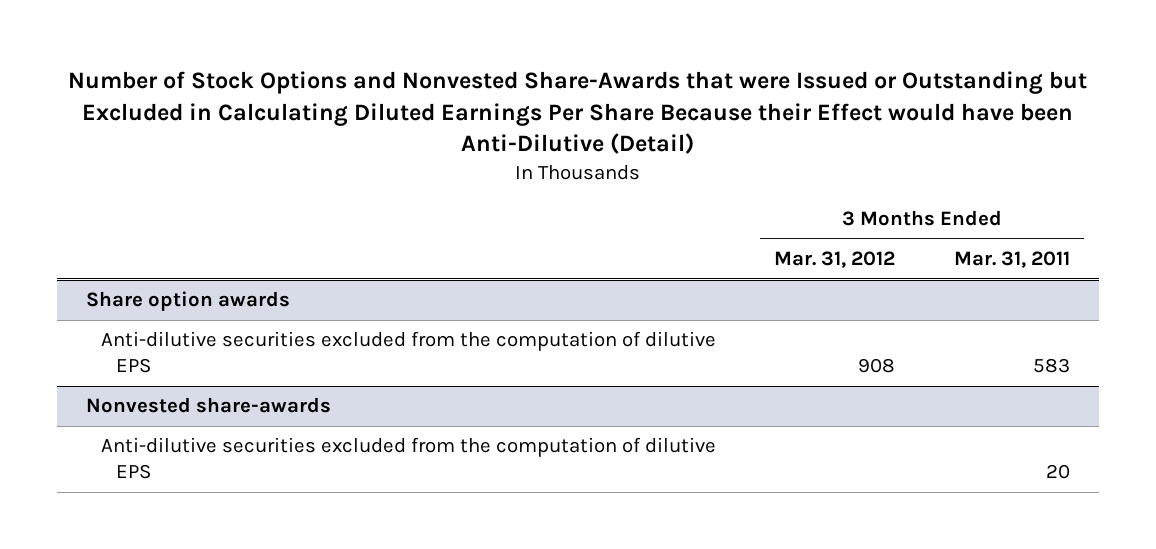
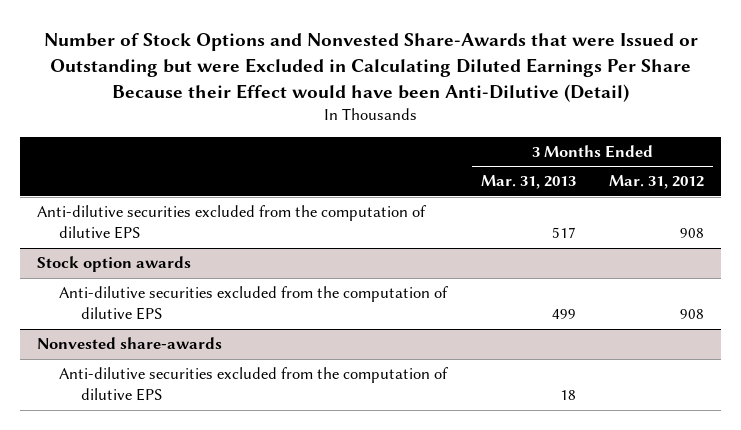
[67,71,1087,155] Number of Stock Options and Nonvested Share-Awards that were Issued or Outstanding but Excluded in Calculating Diluted Earnings Per Share Because their Effect would have been Anti-Dilutive (Detail) -> [43,32,698,102] Number of Stock Options and Nonvested Share-Awards that were Issued or Outstanding but were Excluded in Calculating Diluted Earnings Per Share Because their Effect would have been Anti-Dilutive (Detail)
[953,251,1070,269] Mar. 31, 2011 -> none
none -> [480,175,576,190] Mar. 31, 2013
none -> [37,205,427,240] Anti-dilutive securities excluded from the computation of dilutive EPS
[85,291,290,312] Share option awards -> [37,256,192,273] Stock option awards

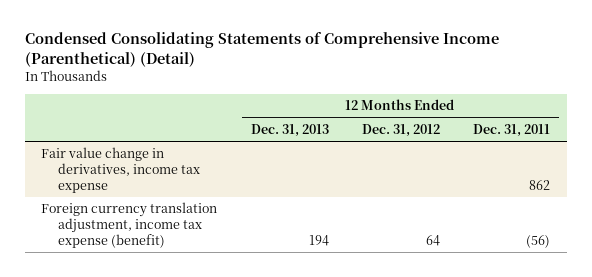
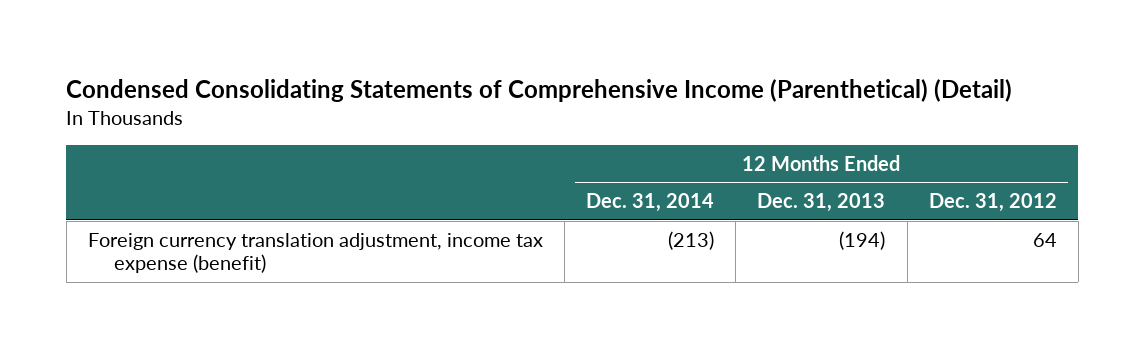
[473,124,551,138] Dec. 31, 2011 -> none
none -> [586,193,715,213] Dec. 31, 2014
[41,147,201,194] Fair value change in derivatives, income tax expense -> none
[308,235,329,247] 194 -> [839,230,886,250] (194)

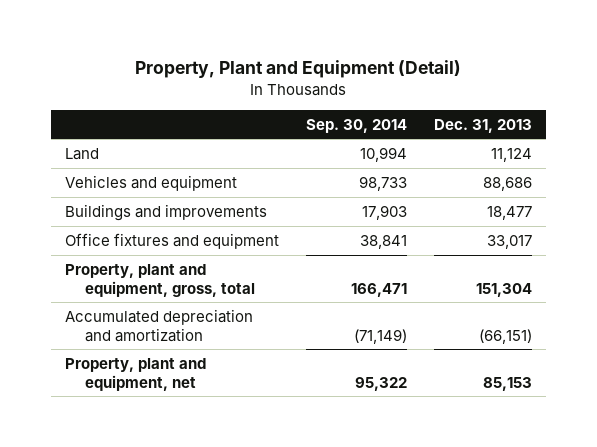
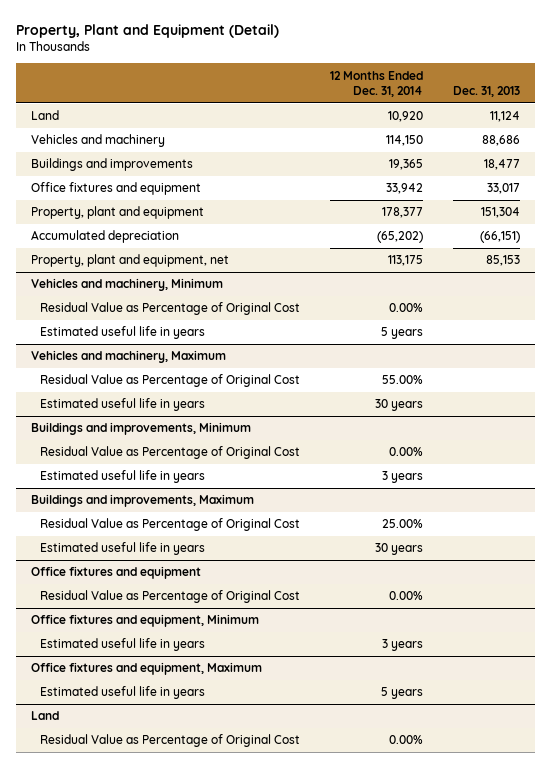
[305,118,407,133] Sep. 30, 2014 -> none
none -> [329,70,423,97] 12 Months Ended Dec. 31, 2014
[64,174,237,191] Vehicles and equipment -> [31,134,166,148] Vehicles and machinery
[64,263,256,297] Property, plant and equipment, gross, total -> [31,206,205,220] Property, plant and equipment
[64,308,253,342] Accumulated depreciation and amortization -> [31,230,180,244] Accumulated depreciation
none -> [31,278,224,292] Vehicles and machinery, Minimum
none -> [39,302,300,316] Residual Value as Percentage of Original Cost
none -> [39,326,205,340] Estimated useful life in years
none -> [31,350,227,364] Vehicles and machinery, Maximum
none -> [39,374,300,388] Residual Value as Percentage of Original Cost
none -> [39,398,205,412] Estimated useful life in years
none -> [31,422,252,436] Buildings and improvements, Minimum
none -> [39,446,300,460] Residual Value as Percentage of Original Cost
none -> [39,470,205,484] Estimated useful life in years
none -> [31,494,255,508] Buildings and improvements, Maximum
none -> [39,518,300,532] Residual Value as Percentage of Original Cost
none -> [39,542,205,556] Estimated useful life in years
none -> [31,566,202,580] Office fixtures and equipment
none -> [39,590,300,604] Residual Value as Percentage of Original Cost
none -> [31,614,260,628] Office fixtures and equipment, Minimum
none -> [39,638,205,652] Estimated useful life in years
none -> [31,662,263,676] Office fixtures and equipment, Maximum
none -> [39,686,205,700] Estimated useful life in years
none -> [31,711,60,721] Land
none -> [39,734,300,748] Residual Value as Percentage of Original Cost

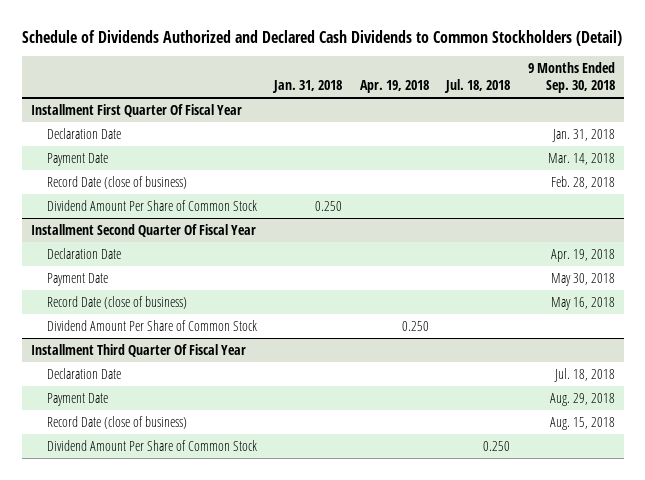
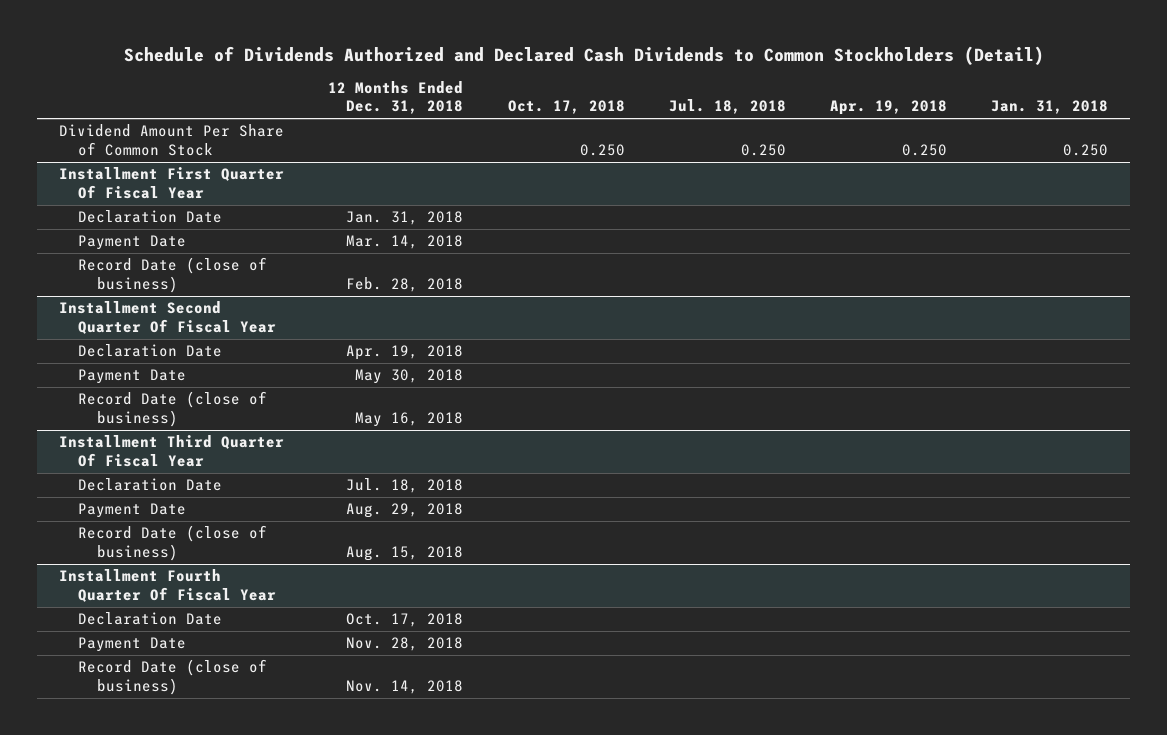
[527,61,615,93] 9 Months Ended Sep. 30, 2018 -> none
none -> [328,80,464,115] 12 Months Ended Dec. 31, 2018
none -> [507,100,625,115] Oct. 17, 2018
none -> [59,124,285,156] Dividend Amount Per Share of Common Stock
[46,199,257,211] Dividend Amount Per Share of Common Stock -> none
[46,319,257,331] Dividend Amount Per Share of Common Stock -> none
[46,439,257,451] Dividend Amount Per Share of Common Stock -> none
none -> [59,569,277,602] Installment Fourth Quarter Of Fiscal Year
none -> [78,612,223,626] Declaration Date
none -> [78,637,187,653] Payment Date
none -> [78,659,268,695] Record Date (close of business)

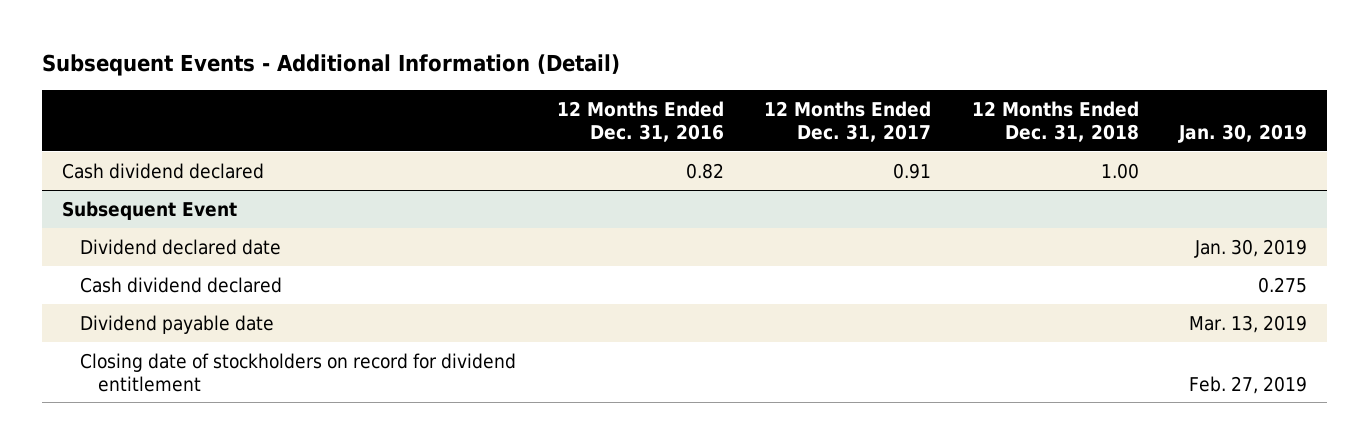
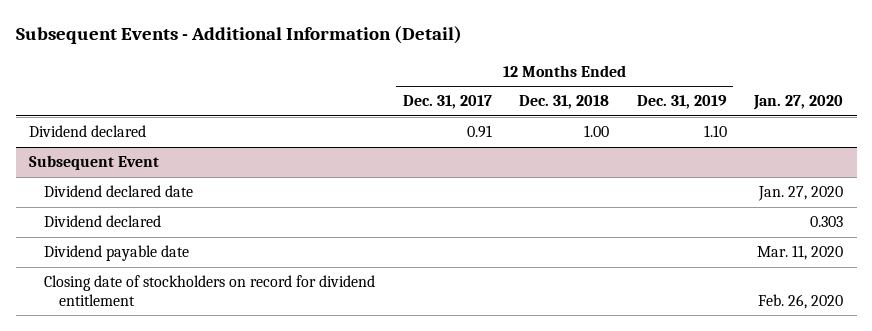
[556,100,724,142] 12 Months Ended Dec. 31, 2016 -> none
[1178,123,1308,143] Jan. 30, 2019 -> none
none -> [636,95,727,110] Dec. 31, 2019
none -> [752,95,843,111] Jan. 27, 2020
[62,162,265,179] Cash dividend declared -> [29,125,147,138] Dividend declared
[80,276,283,293] Cash dividend declared -> [44,215,162,228] Dividend declared

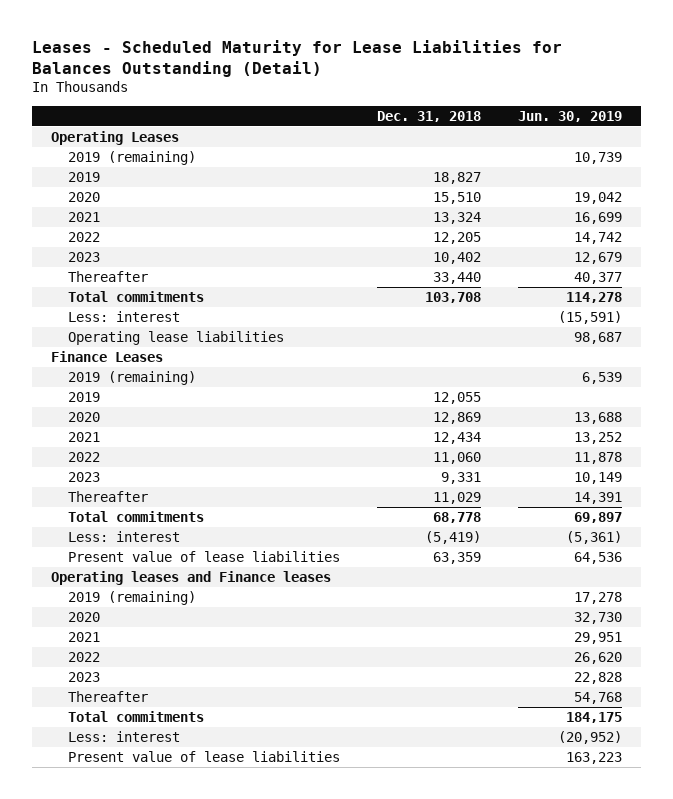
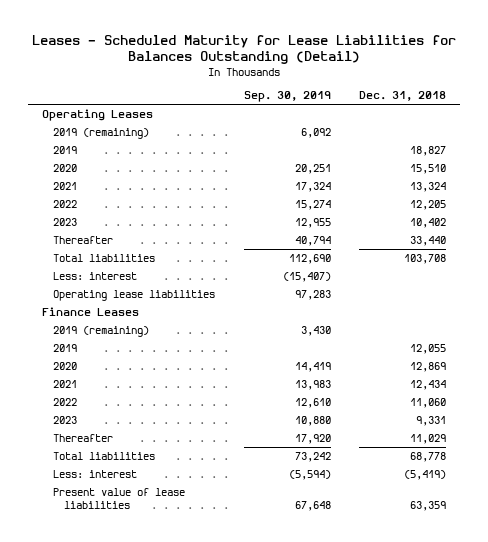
[518,110,623,122] Jun. 30, 2019 -> none
none -> [243,91,331,103] Sep. 30, 2019
[68,290,205,302] Total commitments -> [53,253,156,262] Total liabilities
[68,510,205,522] Total commitments -> [53,451,156,460] Total liabilities
[50,570,331,585] Operating leases and Finance leases -> none
[68,590,197,605] 2019 (remaining) -> none
[68,611,101,622] 2020 -> none
[68,631,101,642] 2021 -> none
[68,651,101,662] 2022 -> none
[68,671,101,682] 2023 -> none
[68,690,149,702] Thereafter -> none
[68,710,205,722] Total commitments -> none
[68,730,181,742] Less: interest -> none
[68,750,341,762] Present value of lease liabilities -> none

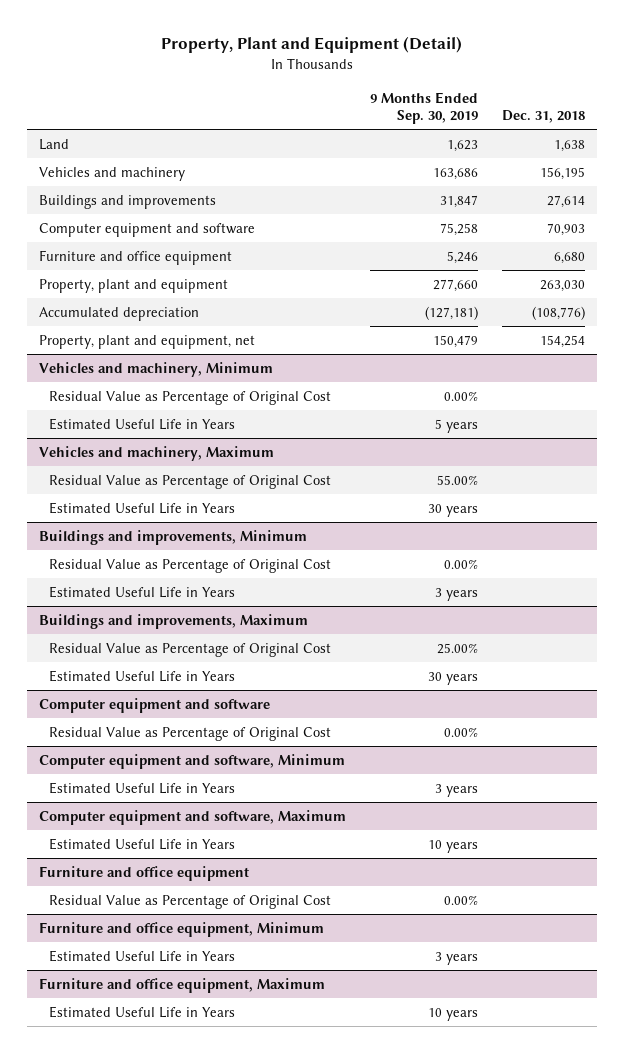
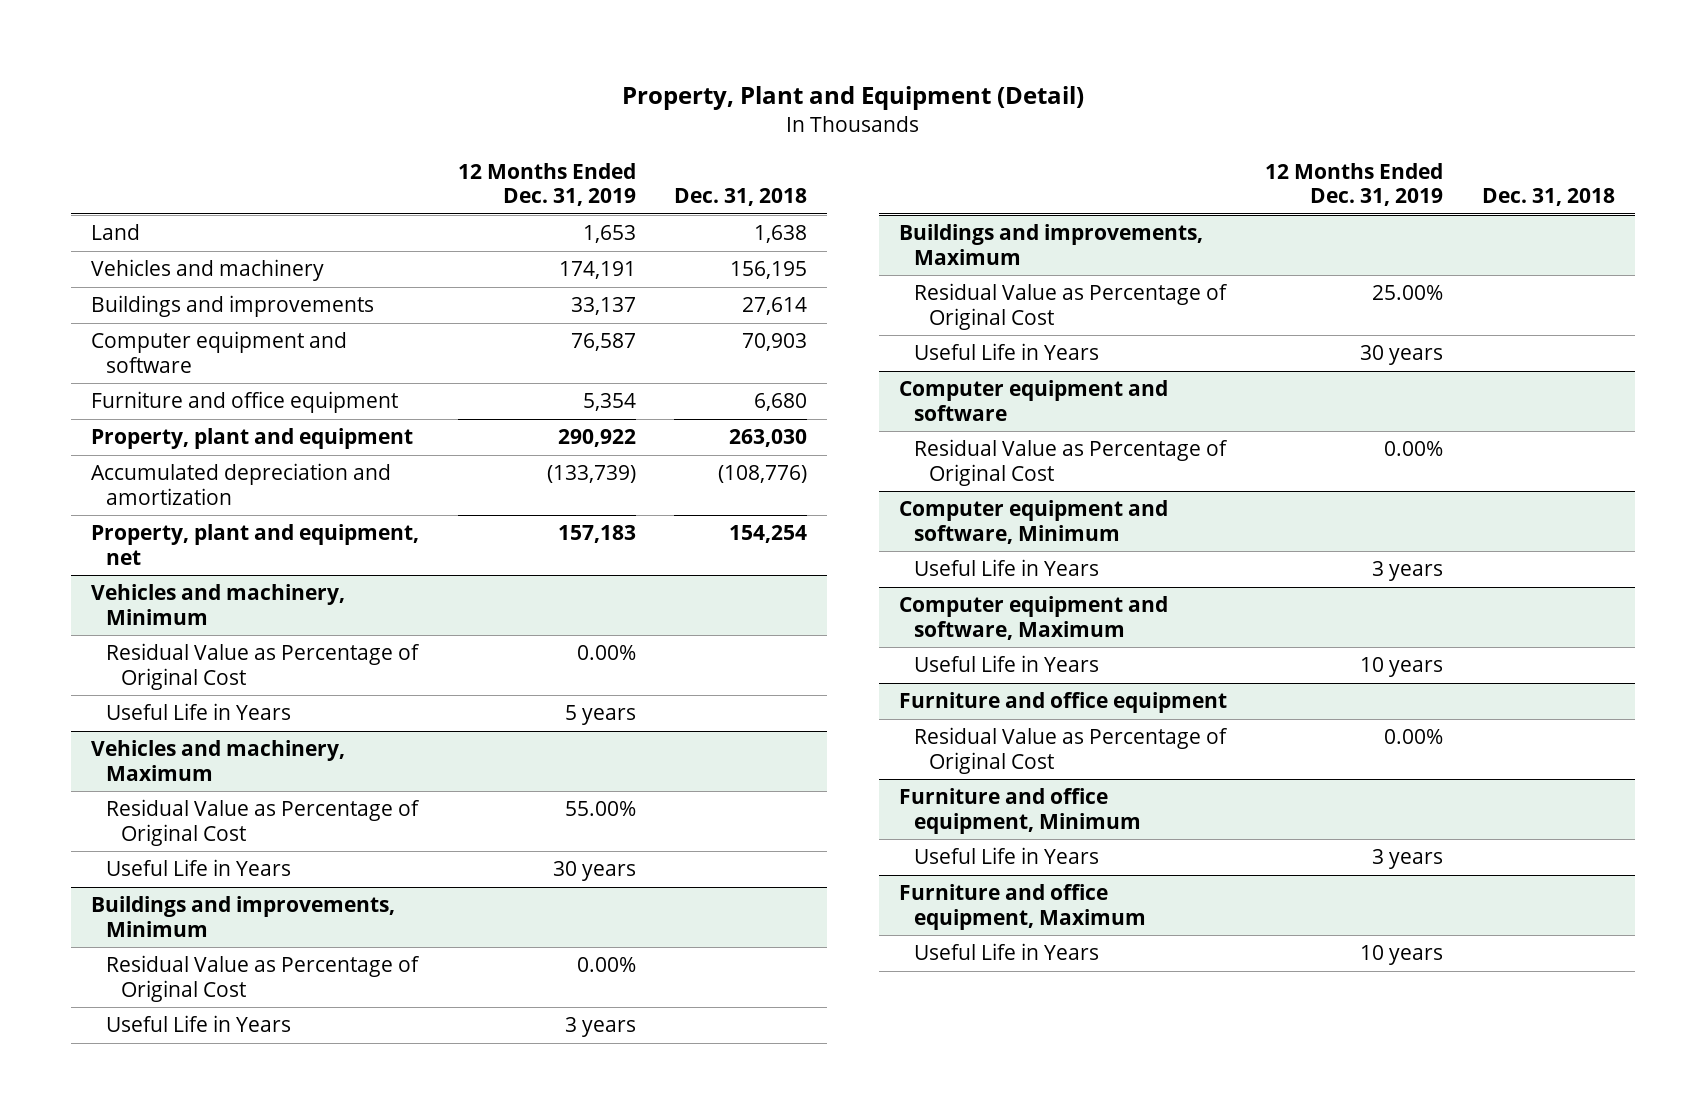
[369,91,478,124] 9 Months Ended Sep. 30, 2019 -> none
none -> [457,162,636,207] 12 Months Ended Dec. 31, 2019
[38,306,199,321] Accumulated depreciation -> [90,463,391,505] Accumulated depreciation and amortization
[49,417,236,430] Estimated Useful Life in Years -> [106,703,292,721] Useful Life in Years
[49,501,236,514] Estimated Useful Life in Years -> [106,859,292,877] Useful Life in Years
[49,585,236,598] Estimated Useful Life in Years -> [106,1015,292,1033] Useful Life in Years
[49,669,236,682] Estimated Useful Life in Years -> [914,343,1100,361] Useful Life in Years
[49,781,236,794] Estimated Useful Life in Years -> [914,559,1100,577] Useful Life in Years
[49,837,236,850] Estimated Useful Life in Years -> [914,655,1100,673] Useful Life in Years
[49,949,236,962] Estimated Useful Life in Years -> [914,847,1100,865] Useful Life in Years
[49,1005,236,1018] Estimated Useful Life in Years -> [914,943,1100,961] Useful Life in Years

